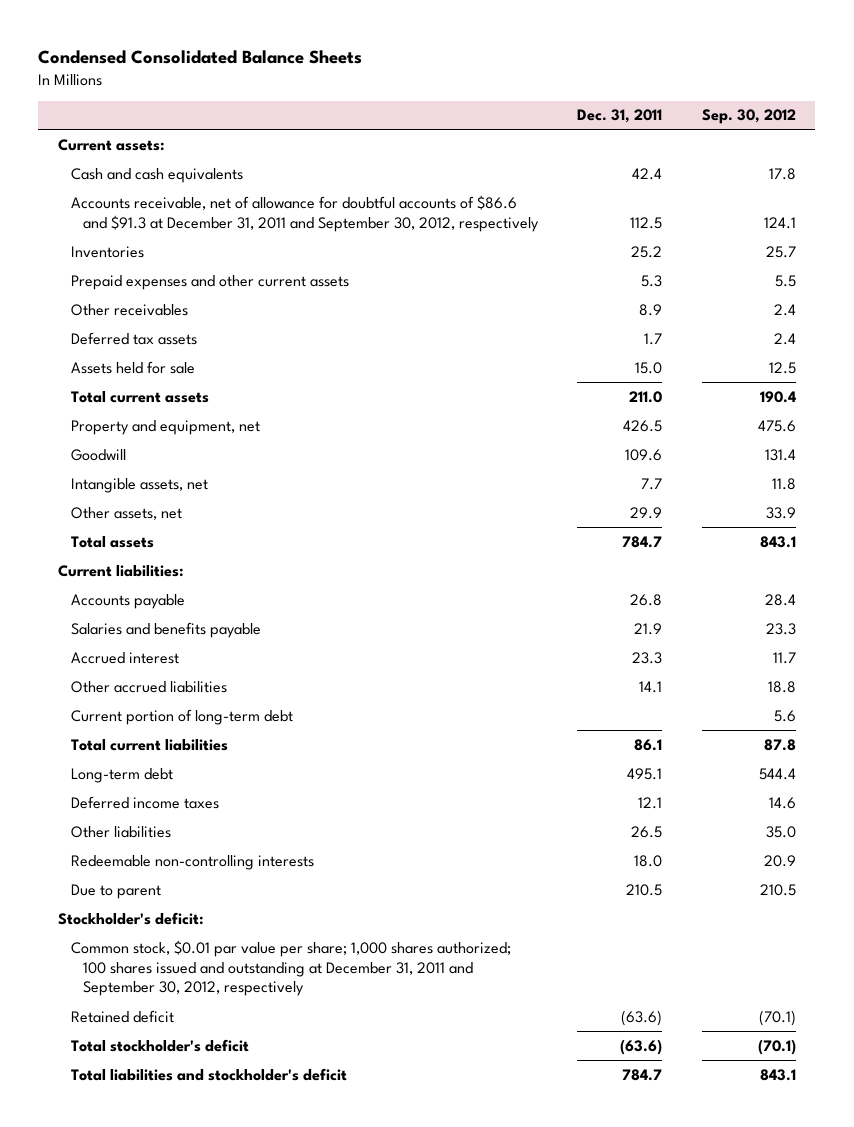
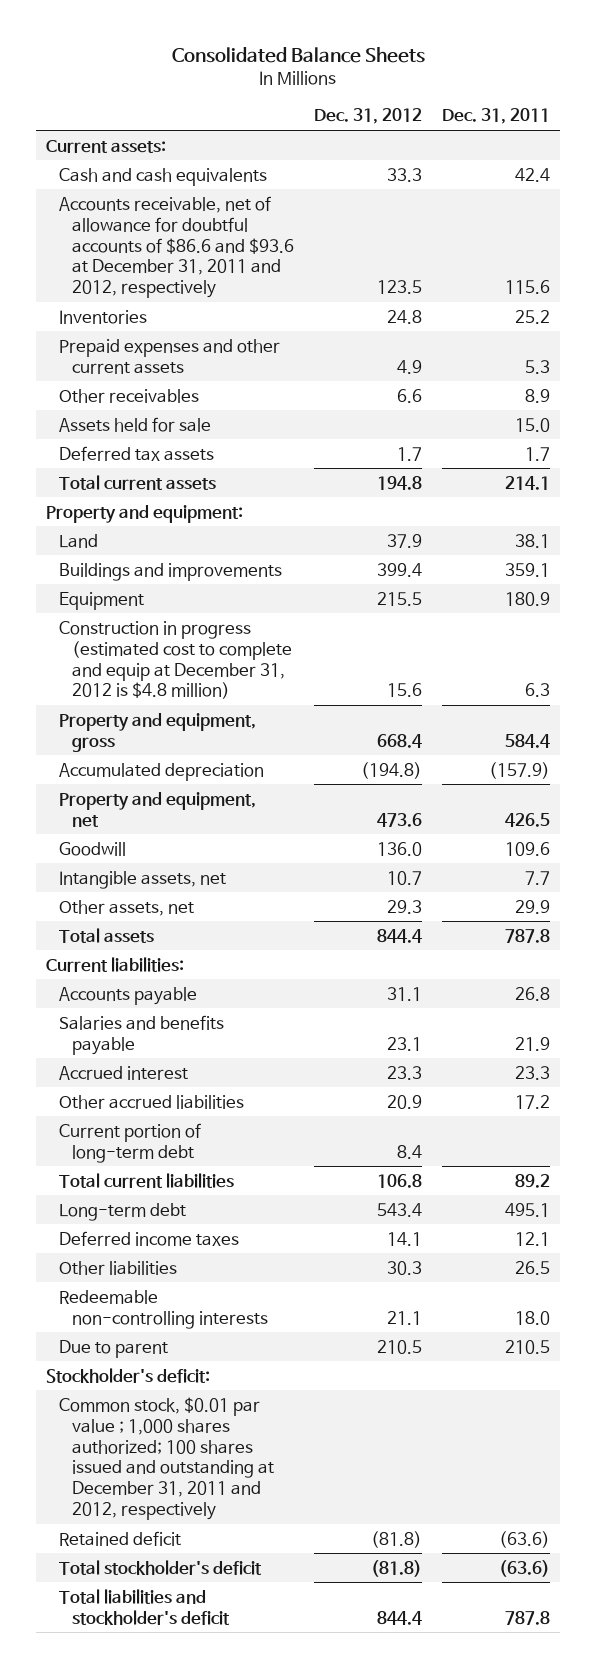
[38,50,363,65] Condensed Consolidated Balance Sheets -> [172,46,426,63] Consolidated Balance Sheets
[701,109,796,125] Sep. 30, 2012 -> none
none -> [314,108,423,125] Dec. 31, 2012
[70,194,540,232] Accounts receivable, net of allowance for doubtful accounts of $86.6 and $91.3 at December 31, 2011 and September 30, 2012, respectively -> [59,195,294,299] Accounts receivable, net of allowance for doubtful accounts of $86.6 and $93.6 at December 31, 2011 and 2012, respectively
[630,216,663,229] 112.5 -> [505,280,551,295] 115.6
[70,331,197,345] Deferred tax assets -> [59,445,215,461] Deferred tax assets
[629,390,663,403] 211.0 -> [505,475,551,490] 214.1
none -> [46,504,244,523] Property and equipment:
none -> [59,533,99,548] Land
none -> [59,562,283,581] Buildings and improvements
none -> [59,591,145,610] Equipment
none -> [59,620,292,700] Construction in progress (estimated cost to complete and equip at December 31, 2012 is $4.8 million)
none -> [59,712,257,752] Property and equipment, gross
none -> [59,762,265,781] Accumulated depreciation
[622,535,663,548] 784.7 -> [505,928,551,943] 787.8
[639,680,663,693] 14.1 -> [515,1094,551,1109] 17.2
[634,738,663,751] 86.1 -> [515,1173,551,1188] 89.2
[70,939,511,997] Common stock, $0.01 par value per share; 1,000 shares authorized; 100 shares issued and outstanding at December 31, 2011 and September 30, 2012, respectively -> [59,1396,274,1521] Common stock, $0.01 par value ; 1,000 shares authorized; 100 shares issued and outstanding at December 31, 2011 and 2012, respectively
[622,1068,663,1081] 784.7 -> [505,1610,551,1625] 787.8

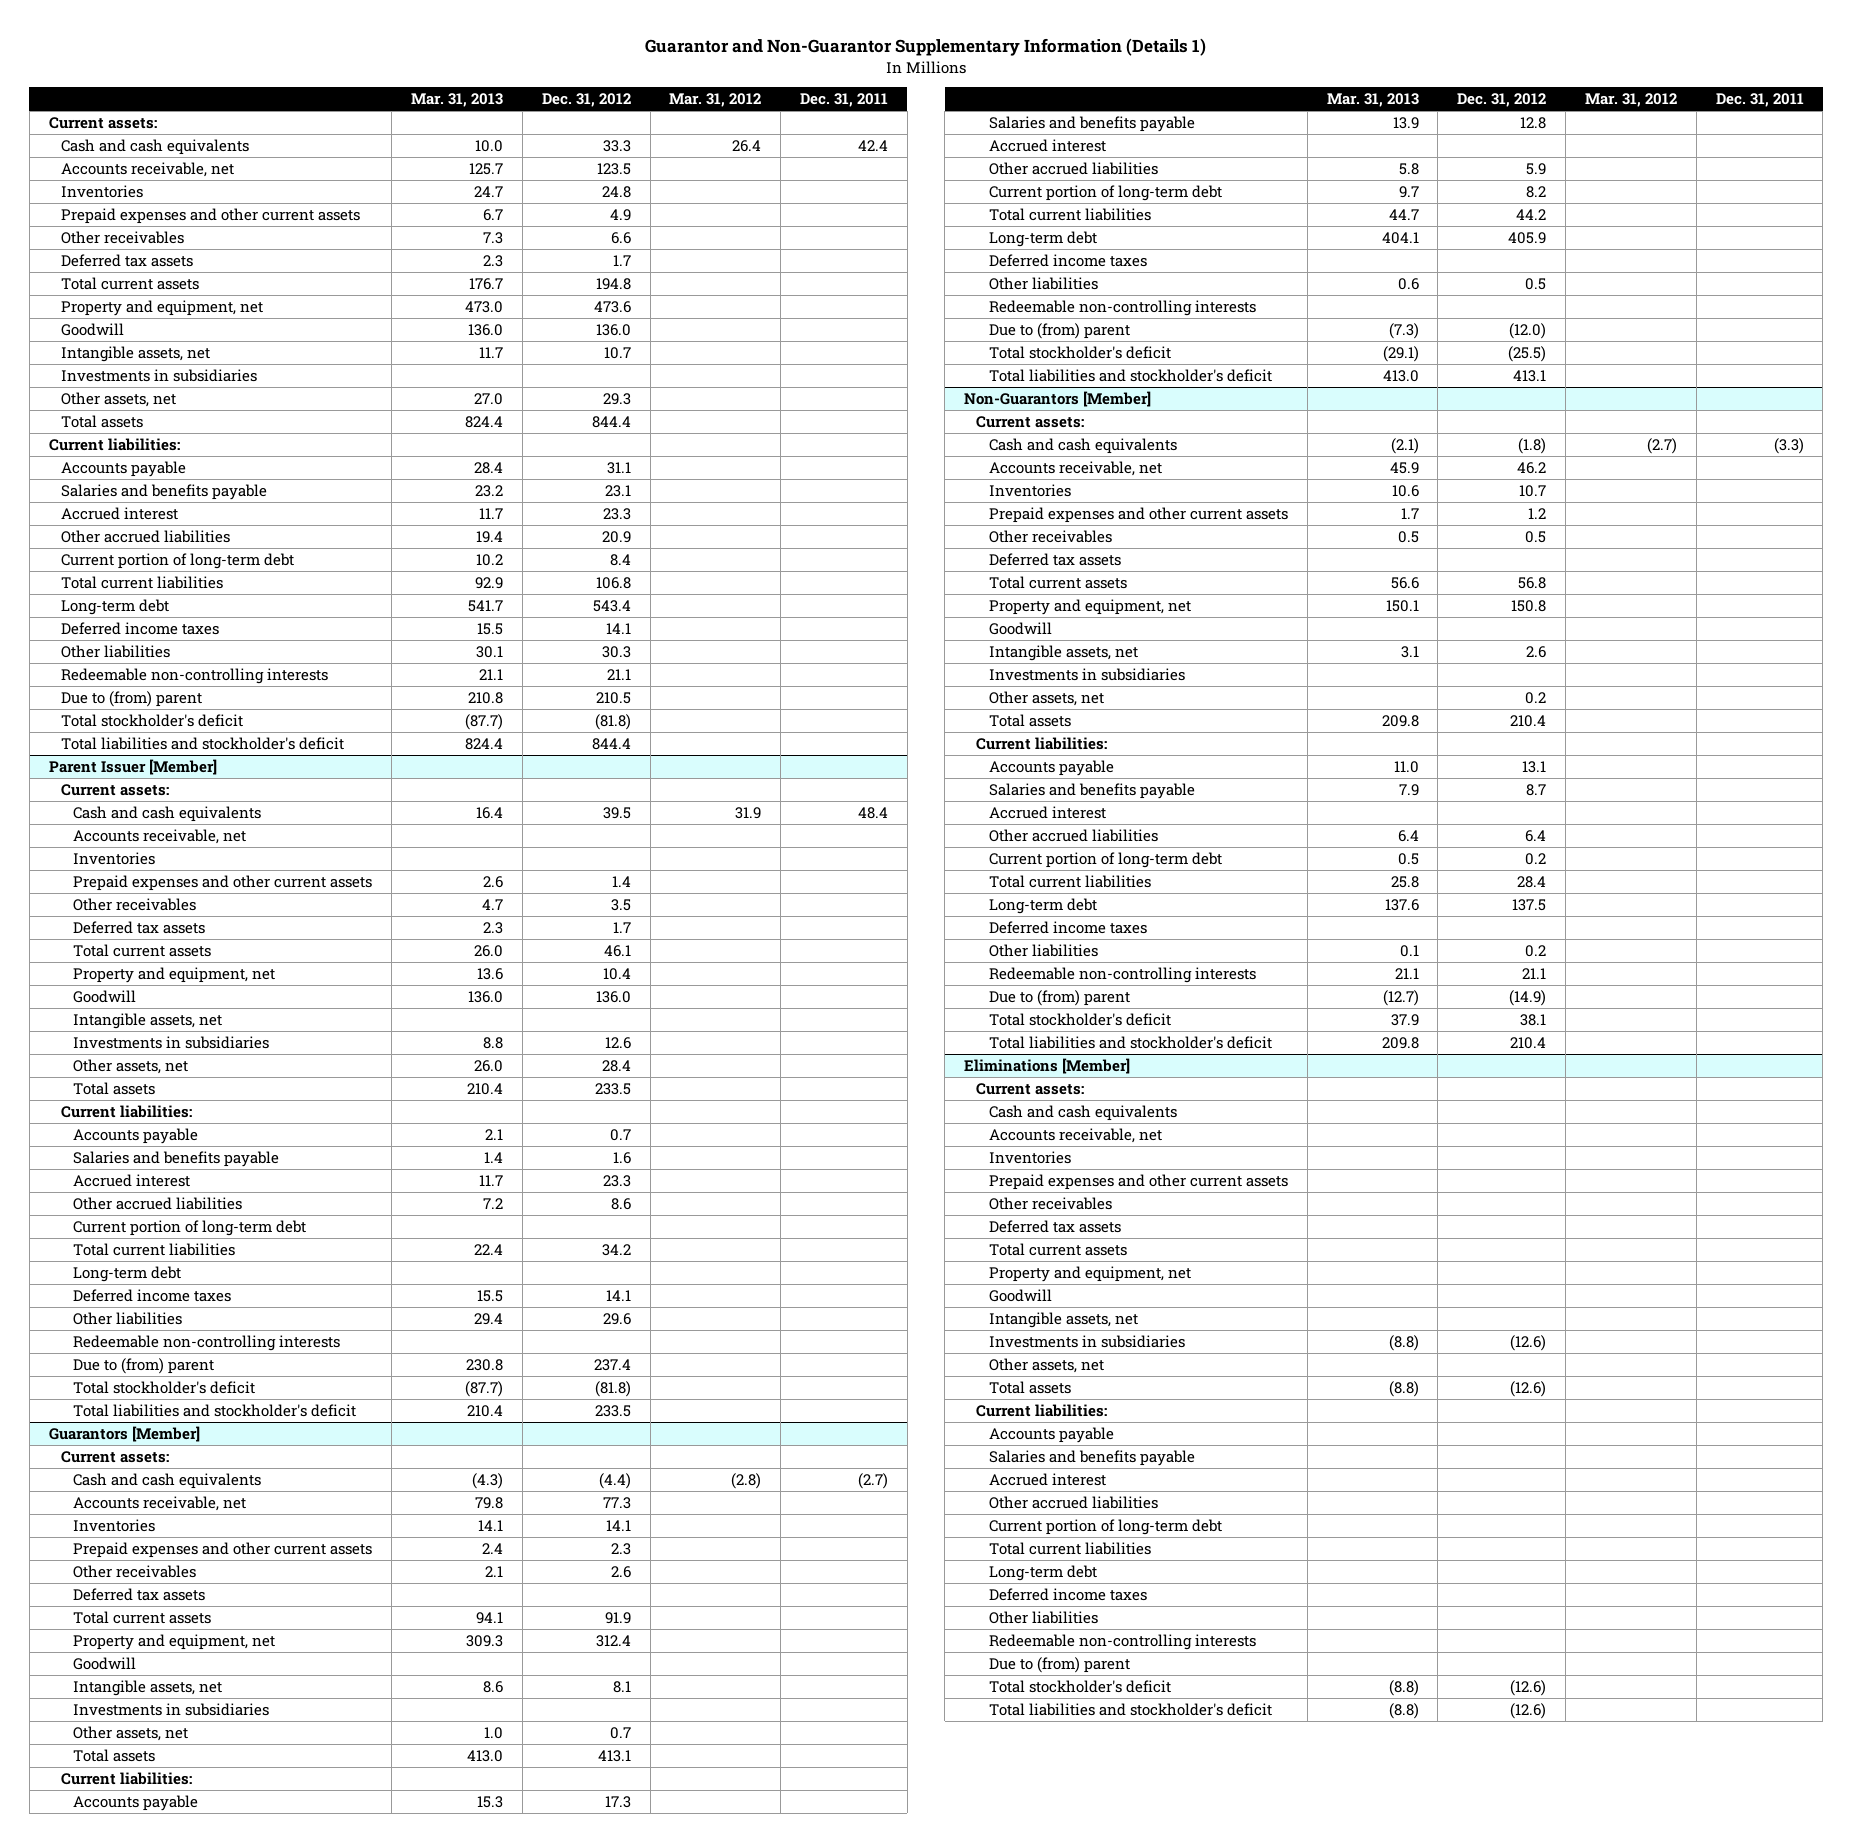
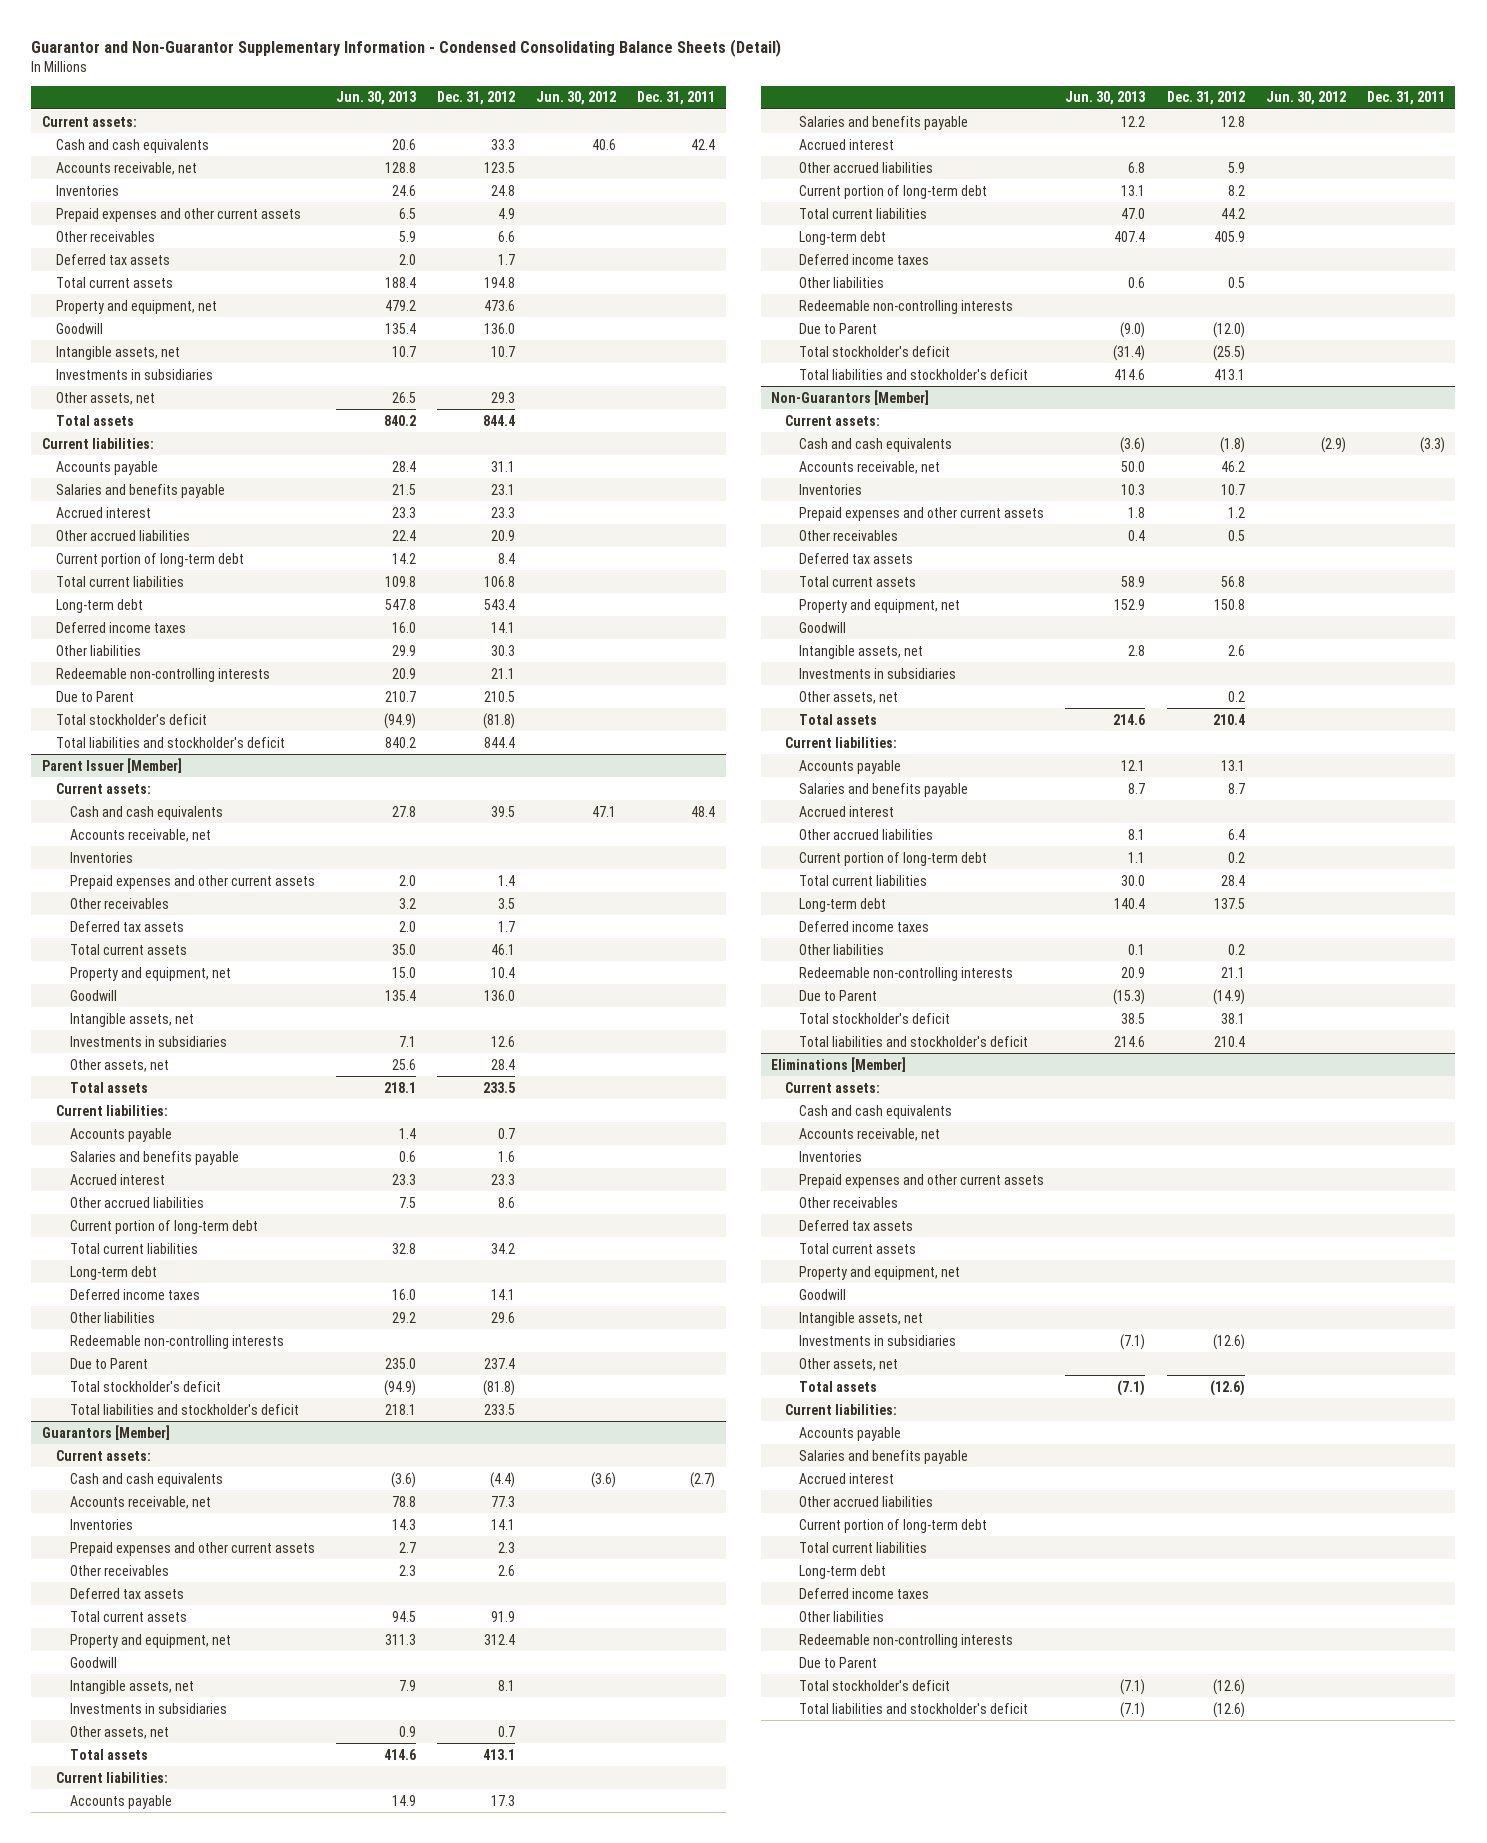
[645,38,1207,57] Guarantor and Non-Guarantor Supplementary Information (Details 1) -> [31,38,782,57] Guarantor and Non-Guarantor Supplementary Information - Condensed Consolidating Balance Sheets (Detail)
[411,93,504,108] Mar. 31, 2013 -> none
[669,93,762,108] Mar. 31, 2012 -> none
none -> [335,91,416,106] Jun. 30, 2013
none -> [536,91,617,106] Jun. 30, 2012
[61,690,203,707] Due to (from) parent -> [55,690,134,702] Due to Parent
[73,1357,215,1374] Due to (from) parent -> [69,1357,148,1369] Due to Parent
[988,322,1130,339] Due to (from) parent -> [799,322,878,334] Due to Parent
[988,989,1130,1006] Due to (from) parent -> [799,989,878,1001] Due to Parent
[988,1656,1130,1673] Due to (from) parent -> [799,1656,878,1668] Due to Parent

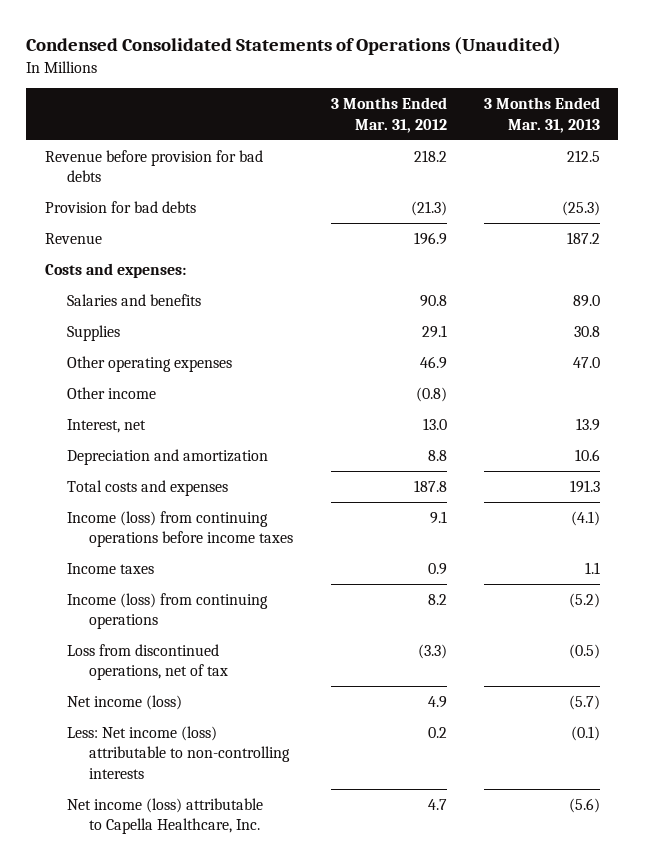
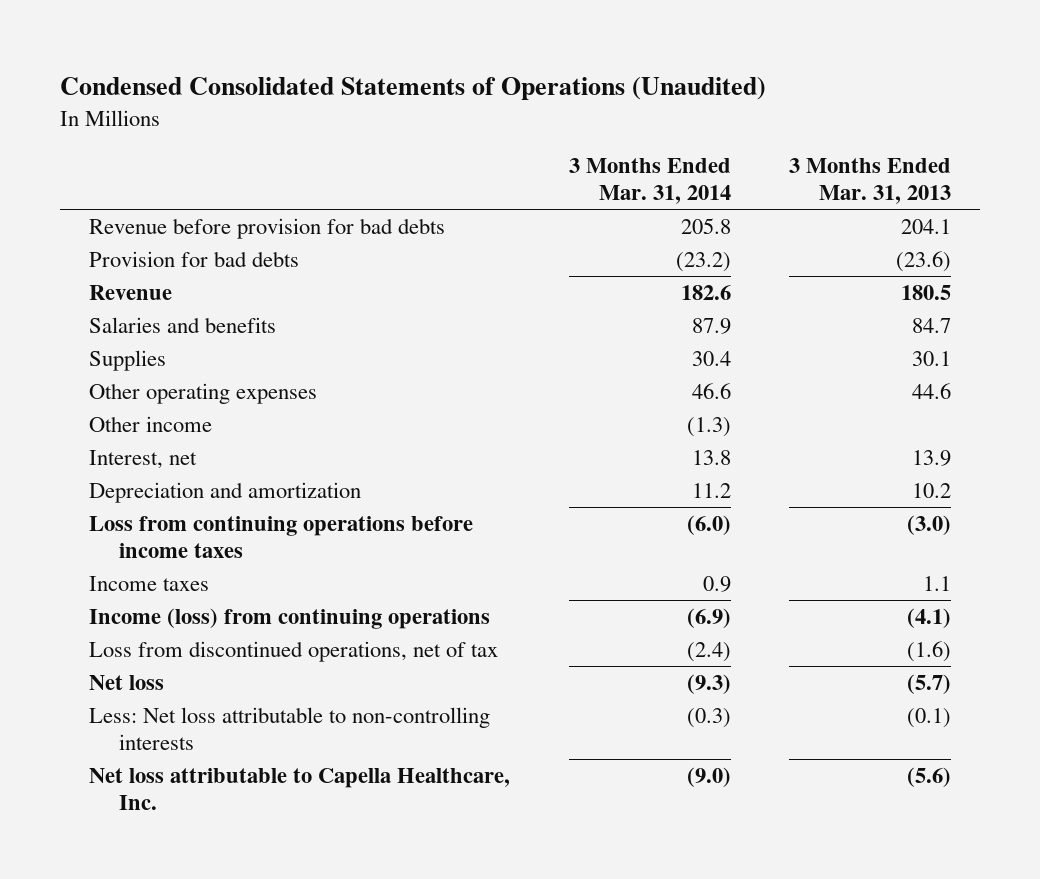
[330,97,447,133] 3 Months Ended Mar. 31, 2012 -> none
none -> [568,157,731,205] 3 Months Ended Mar. 31, 2014
[44,262,186,278] Costs and expenses: -> none
[566,149,600,162] 212.5 -> [900,219,951,235] 204.1
[561,200,600,216] (25.3) -> [895,251,951,273] (23.6)
[566,231,600,244] 187.2 -> [900,285,951,301] 180.5
[572,294,600,307] 89.0 -> [911,318,951,334] 84.7
[573,325,600,337] 30.8 -> [911,351,951,367] 30.1
[572,356,600,368] 47.0 -> [911,383,951,400] 44.6
[67,479,229,496] Total costs and expenses -> none
[574,448,600,461] 10.6 -> [911,483,951,499] 10.2
[67,510,294,548] Income (loss) from continuing operations before income taxes -> [89,516,474,559] Loss from continuing operations before income taxes
[570,510,600,526] (4.1) -> [906,515,951,536] (3.0)
[568,592,600,608] (5.2) -> [906,608,951,629] (4.1)
[568,643,600,659] (0.5) -> [906,641,951,663] (1.6)
[67,694,183,710] Net income (loss) -> [89,675,165,691] Net loss
[67,725,291,779] Less: Net income (loss) attributable to non-controlling interests -> [89,707,491,751] Less: Net loss attributable to non-controlling interests
[67,797,264,835] Net income (loss) attributable to Capella Healthcare, Inc. -> [89,768,511,811] Net loss attributable to Capella Healthcare, Inc.

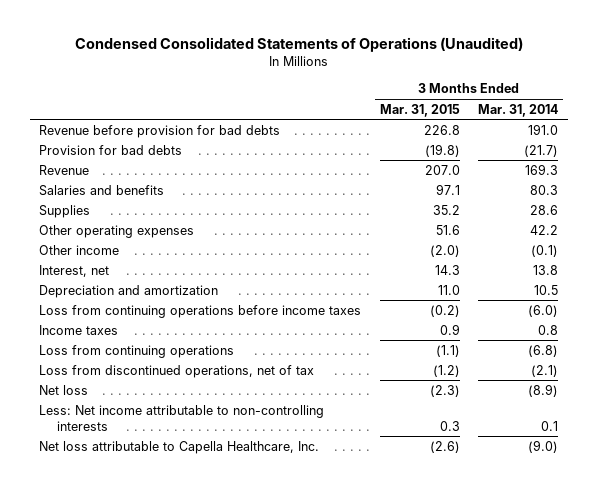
[788,157,951,205] 3 Months Ended Mar. 31, 2013 -> none
none -> [379,103,460,117] Mar. 31, 2015
[680,218,731,235] 205.8 -> [528,123,559,135] 191.0
[675,252,731,273] (23.2) -> [524,144,559,157] (21.7)
[680,285,731,301] 182.6 -> [525,163,559,175] 169.3
[691,318,731,335] 87.9 -> [530,184,559,195] 80.3
[691,351,731,367] 30.4 -> [530,204,559,215] 28.6
[691,383,731,400] 46.6 -> [530,224,559,235] 42.2
[686,417,731,438] (1.3) -> [531,244,559,257] (0.1)
[691,483,731,499] 11.2 -> [534,284,559,295] 10.5
[702,576,731,593] 0.9 -> [538,324,559,335] 0.8
[89,608,491,630] Income (loss) from continuing operations -> [38,344,234,358] Loss from continuing operations
[686,608,731,629] (6.9) -> [528,344,559,357] (6.8)
[686,642,731,663] (2.4) -> [531,364,559,377] (2.1)
[686,674,731,695] (9.3) -> [528,383,559,397] (8.9)
[89,707,491,751] Less: Net loss attributable to non-controlling interests -> [38,404,324,431] Less: Net income attributable to non-controlling interests
[686,708,731,729] (0.3) -> [541,420,559,431] 0.1

